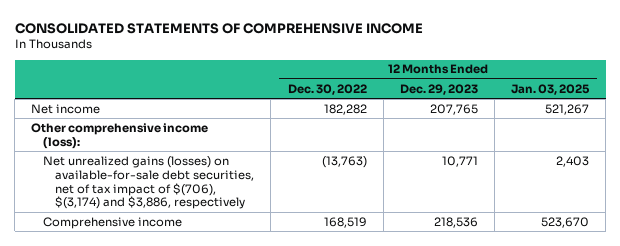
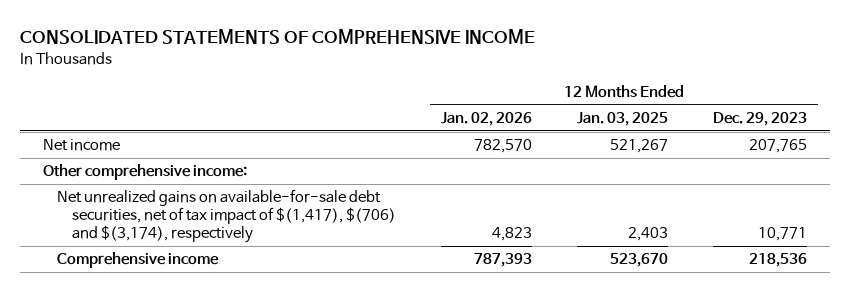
[287,83,367,95] Dec. 30, 2022 -> none
none -> [441,112,533,127] Jan. 02, 2026
[31,122,209,149] Other comprehensive income (loss): -> [42,164,247,181] Other comprehensive income:
[43,155,255,210] Net unrealized gains (losses) on available-for-sale debt securities, net of tax impact of $(706), $(3,174) and $3,886, respectively -> [57,189,397,244] Net unrealized gains on available-for-sale debt securities, net of tax impact of $(1,417), $(706) and $(3,174), respectively

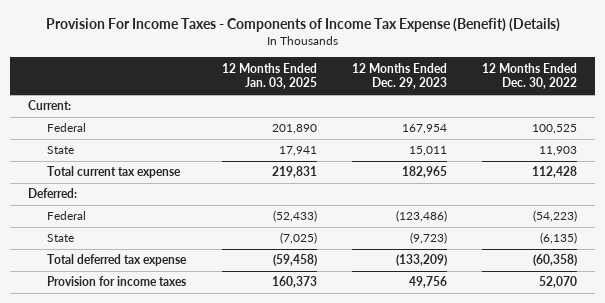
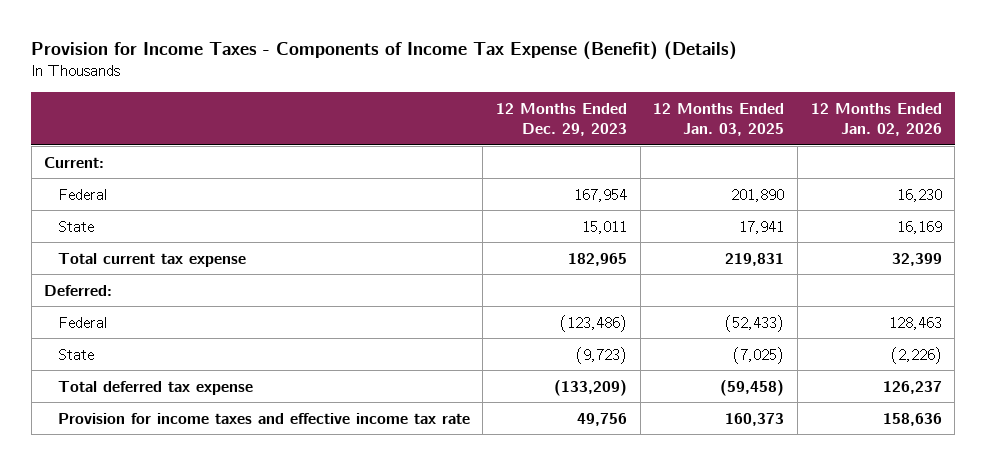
[45,17,560,32] Provision For Income Taxes - Components of Income Tax Expense (Benefit) (Details) -> [31,41,738,61] Provision for Income Taxes - Components of Income Tax Expense (Benefit) (Details)
[482,62,578,90] 12 Months Ended Dec. 30, 2022 -> none
none -> [810,102,942,136] 12 Months Ended Jan. 02, 2026
[47,276,187,287] Provision for income taxes -> [57,412,470,424] Provision for income taxes and effective income tax rate

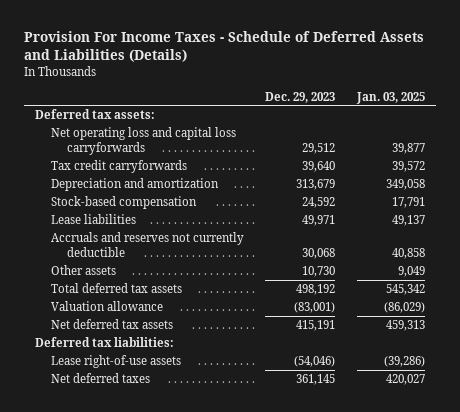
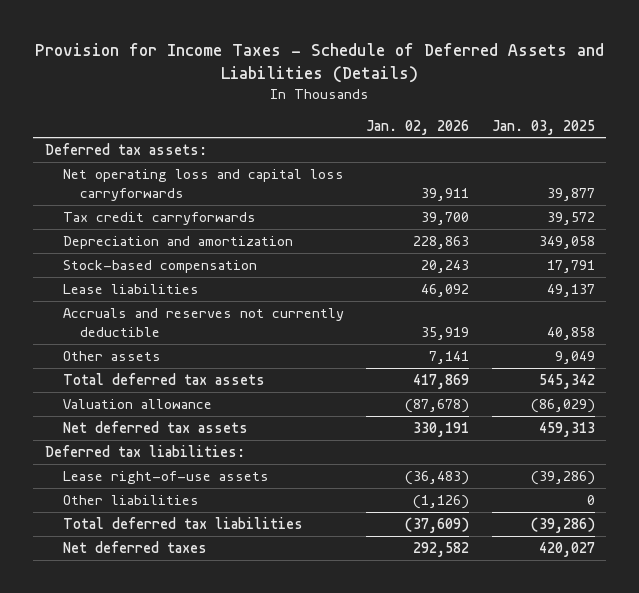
[24,31,425,63] Provision For Income Taxes - Schedule of Deferred Assets and Liabilities (Details) -> [34,43,604,84] Provision for Income Taxes - Schedule of Deferred Assets and Liabilities (Details)
[265,91,336,103] Dec. 29, 2023 -> none
none -> [366,119,470,135] Jan. 02, 2026
none -> [62,495,199,506] Other liabilities
none -> [62,517,303,530] Total deferred tax liabilities

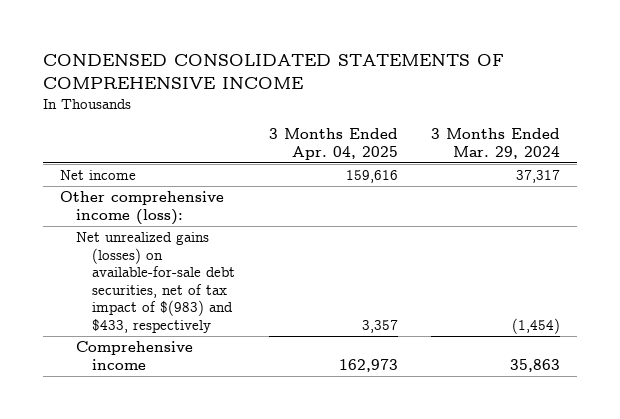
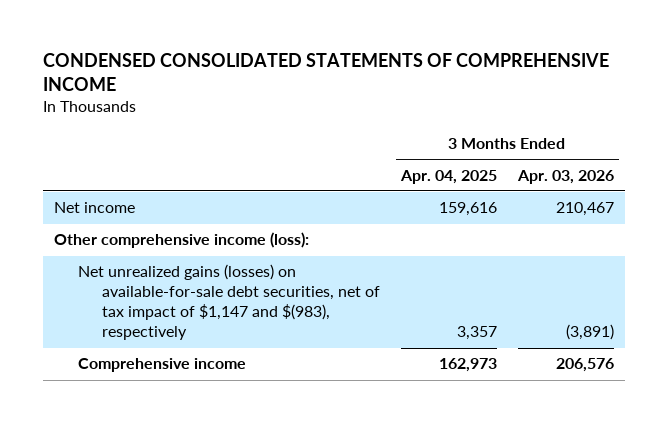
[431,128,561,159] 3 Months Ended Mar. 29, 2024 -> none
none -> [516,169,614,184] Apr. 03, 2026
[76,232,236,333] Net unrealized gains (losses) on available-for-sale debt securities, net of tax impact of $(983) and $433, respectively -> [77,264,380,341] Net unrealized gains (losses) on available-for-sale debt securities, net of tax impact of $1,147 and $(983), respectively

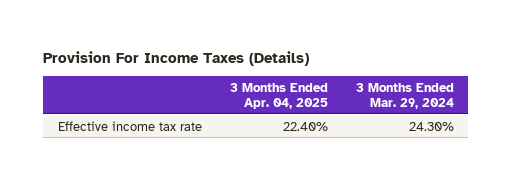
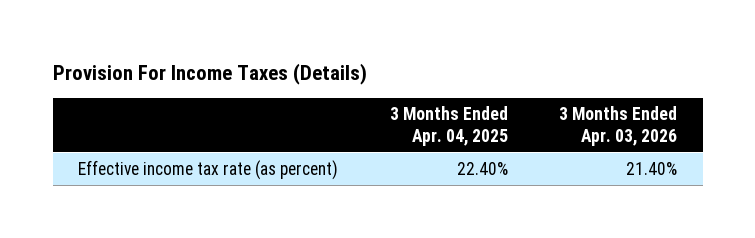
[356,82,455,110] 3 Months Ended Mar. 29, 2024 -> none
none -> [558,105,677,147] 3 Months Ended Apr. 03, 2026
[57,120,202,131] Effective income tax rate -> [78,160,339,181] Effective income tax rate (as percent)

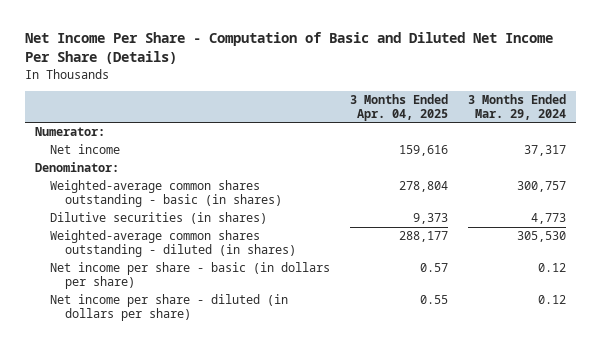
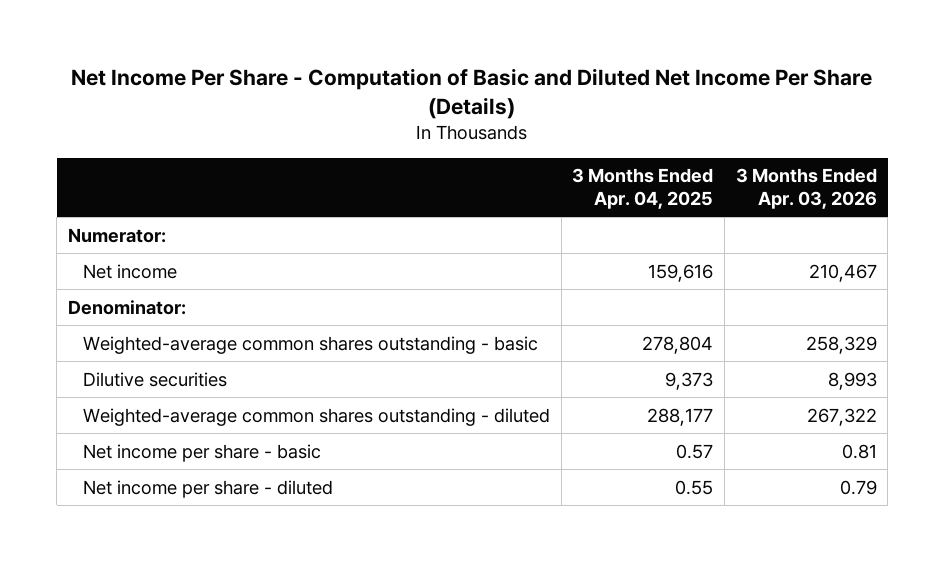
[467,93,566,120] 3 Months Ended Mar. 29, 2024 -> none
none -> [735,168,877,209] 3 Months Ended Apr. 03, 2026
[49,180,283,208] Weighted-average common shares outstanding - basic (in shares) -> [83,335,539,354] Weighted-average common shares outstanding - basic
[49,212,267,225] Dilutive securities (in shares) -> [83,371,228,387] Dilutive securities
[49,230,297,258] Weighted-average common shares outstanding - diluted (in shares) -> [83,407,551,426] Weighted-average common shares outstanding - diluted
[49,262,330,290] Net income per share - basic (in dollars per share) -> [83,443,322,462] Net income per share - basic
[49,294,288,322] Net income per share - diluted (in dollars per share) -> [83,479,334,498] Net income per share - diluted

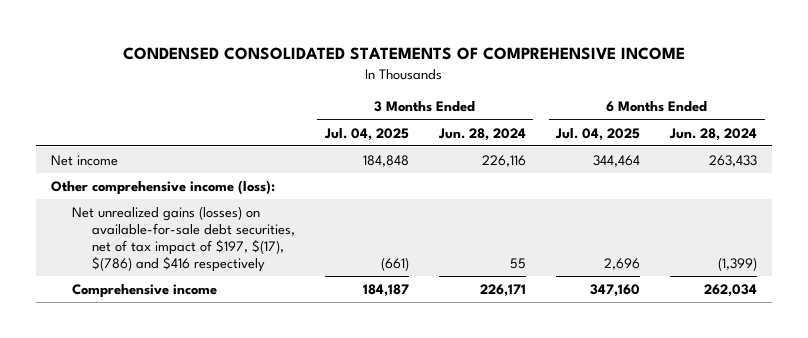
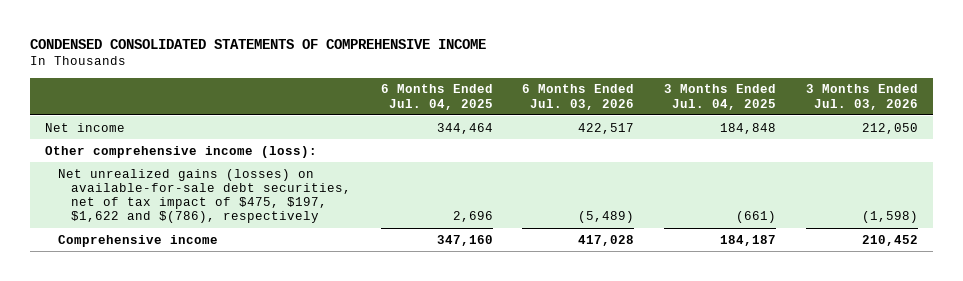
[437,127,526,141] Jun. 28, 2024 -> none
[669,127,758,141] Jun. 28, 2024 -> none
none -> [522,84,635,110] 6 Months Ended Jul. 03, 2026
none -> [806,84,919,110] 3 Months Ended Jul. 03, 2026
[71,206,295,272] Net unrealized gains (losses) on available-for-sale debt securities, net of tax impact of $197, $(17), $(786) and $416 respectively -> [57,168,351,224] Net unrealized gains (losses) on available-for-sale debt securities, net of tax impact of $475, $197, $1,622 and $(786), respectively

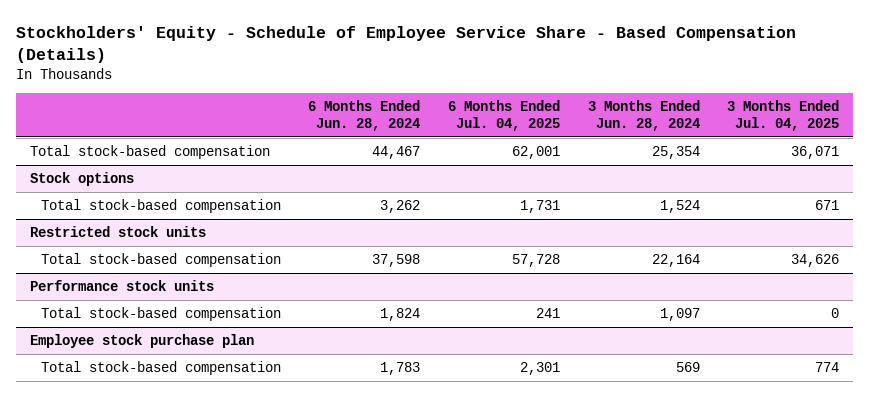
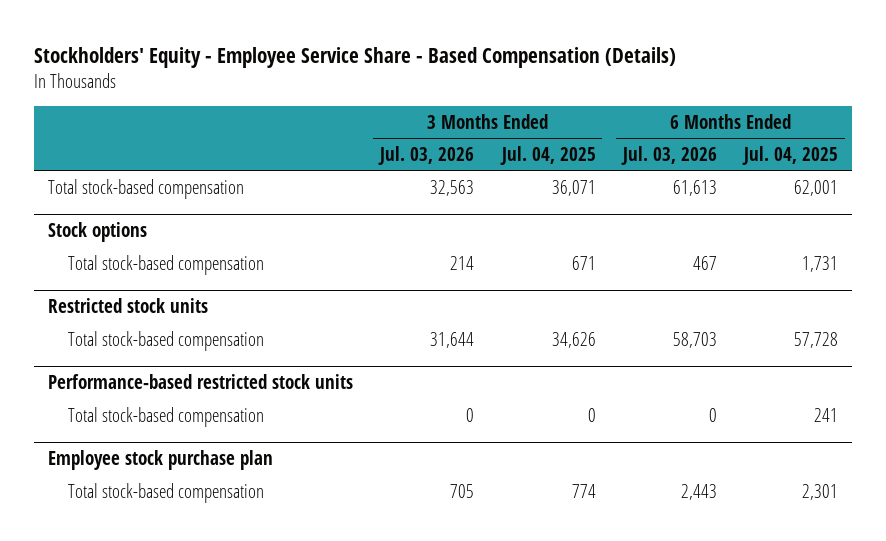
[16,26,797,64] Stockholders' Equity - Schedule of Employee Service Share - Based Compensation (Details) -> [34,46,677,68] Stockholders' Equity - Employee Service Share - Based Compensation (Details)
[308,100,421,131] 6 Months Ended Jun. 28, 2024 -> none
[587,100,700,131] 3 Months Ended Jun. 28, 2024 -> none
none -> [378,145,475,165] Jul. 03, 2026
none -> [620,145,717,165] Jul. 03, 2026
[30,280,215,292] Performance stock units -> [47,374,353,390] Performance-based restricted stock units

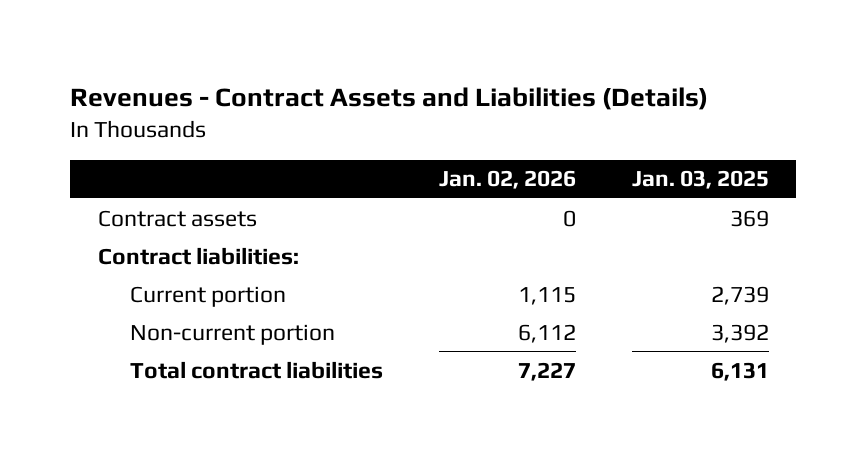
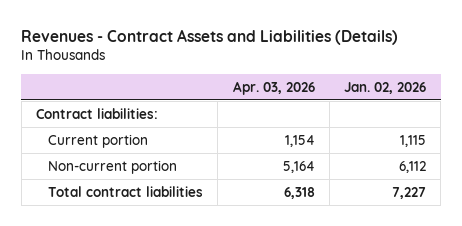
[631,170,769,190] Jan. 03, 2025 -> none
none -> [232,80,315,95] Apr. 03, 2026
[98,209,258,227] Contract assets -> none

